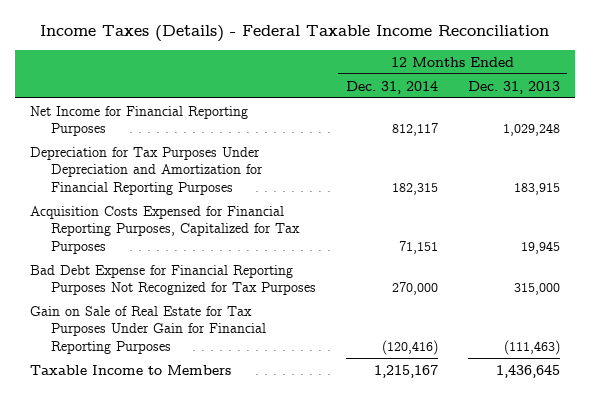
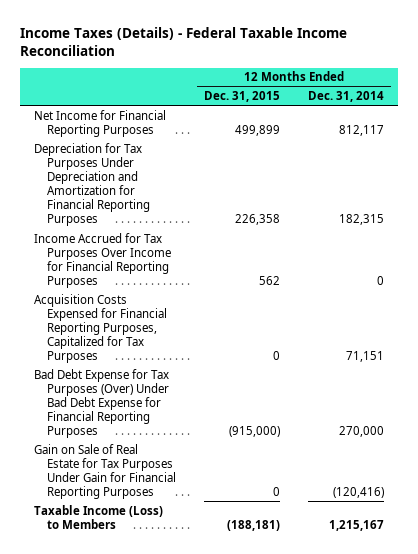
[467,80,560,94] Dec. 31, 2013 -> none
none -> [204,91,281,103] Dec. 31, 2015
none -> [34,232,172,288] Income Accrued for Tax Purposes Over Income for Financial Reporting Purposes
[29,264,317,296] Bad Debt Expense for Financial Reporting Purposes Not Recognized for Tax Purposes -> [34,368,170,439] Bad Debt Expense for Tax Purposes (Over) Under Bad Debt Expense for Financial Reporting Purposes
[29,364,231,375] Taxable Income to Members -> [34,504,164,529] Taxable Income (Loss) to Members

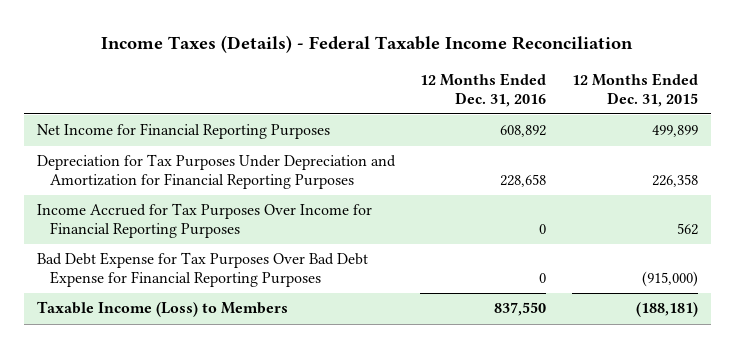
[308,91,385,103] Dec. 31, 2014 -> none
none -> [420,73,547,107] 12 Months Ended Dec. 31, 2016
[34,293,168,364] Acquisition Costs Expensed for Financial Reporting Purposes, Capitalized for Tax Purposes -> none
[34,443,177,499] Gain on Sale of Real Estate for Tax Purposes Under Gain for Financial Reporting Purposes -> none
[34,368,170,439] Bad Debt Expense for Tax Purposes (Over) Under Bad Debt Expense for Financial Reporting Purposes -> [36,252,368,288] Bad Debt Expense for Tax Purposes Over Bad Debt Expense for Financial Reporting Purposes

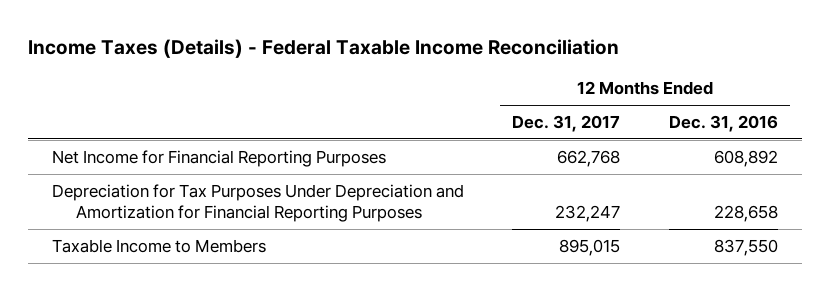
[572,73,699,107] 12 Months Ended Dec. 31, 2015 -> none
none -> [512,115,621,133] Dec. 31, 2017
[36,203,372,239] Income Accrued for Tax Purposes Over Income for Financial Reporting Purposes -> none
[36,252,368,288] Bad Debt Expense for Tax Purposes Over Bad Debt Expense for Financial Reporting Purposes -> none
[36,301,288,318] Taxable Income (Loss) to Members -> [51,238,266,253] Taxable Income to Members

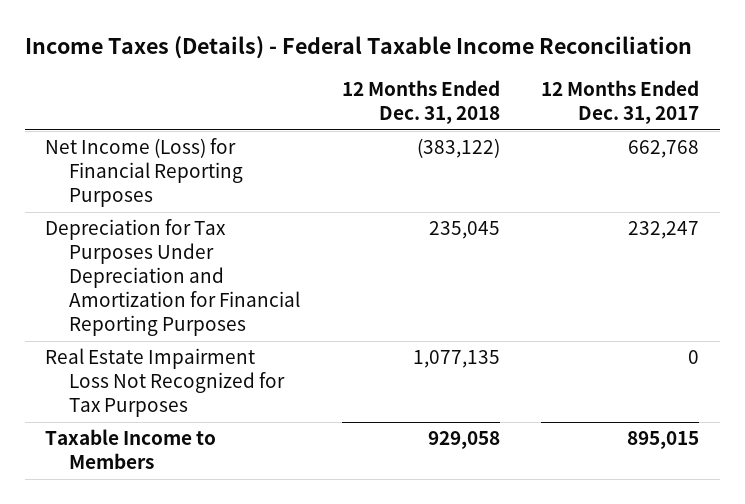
[668,115,778,133] Dec. 31, 2016 -> none
none -> [341,80,500,125] 12 Months Ended Dec. 31, 2018
[51,149,386,167] Net Income for Financial Reporting Purposes -> [45,138,244,208] Net Income (Loss) for Financial Reporting Purposes
none -> [45,348,286,418] Real Estate Impairment Loss Not Recognized for Tax Purposes

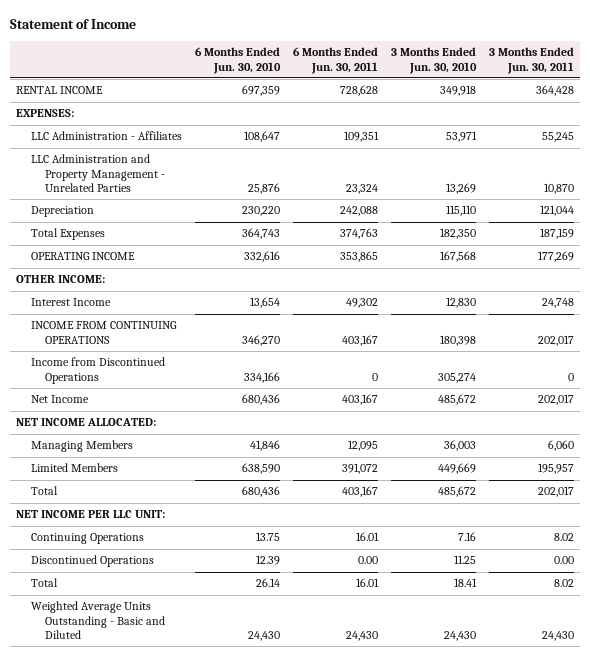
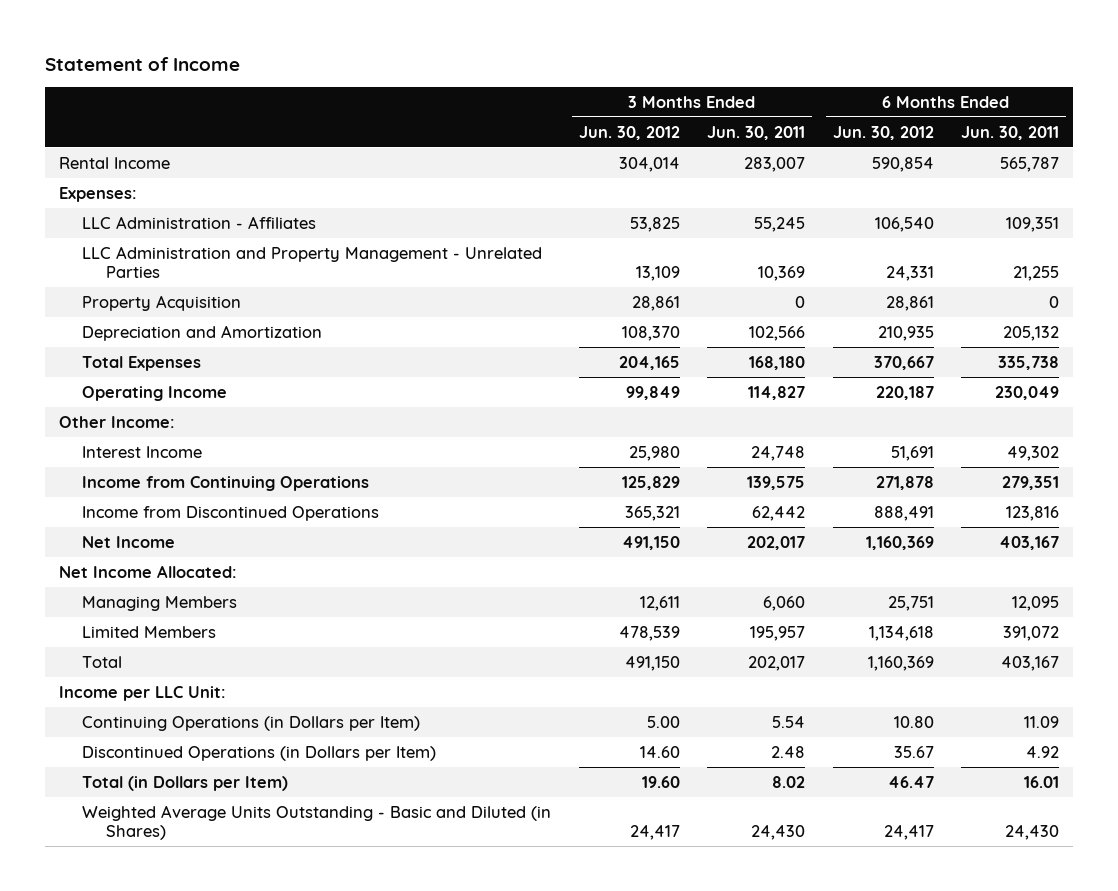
[194,47,281,74] 6 Months Ended Jun. 30, 2010 -> none
[390,47,477,74] 3 Months Ended Jun. 30, 2010 -> none
none -> [578,125,680,140] Jun. 30, 2012
none -> [832,125,934,140] Jun. 30, 2012
[16,86,104,95] RENTAL INCOME -> [58,156,170,169] Rental Income
[339,85,378,97] 728,628 -> [999,156,1059,172] 565,787
[535,85,574,97] 364,428 -> [744,156,806,172] 283,007
[16,109,75,118] EXPENSES: -> [58,186,137,202] Expenses:
[30,206,94,218] Depreciation -> none
[345,183,378,194] 23,324 -> [1012,266,1059,282] 21,255
[543,182,574,194] 10,870 -> [758,266,806,282] 10,369
none -> [82,294,242,311] Property Acquisition
none -> [82,324,323,341] Depreciation and Amortization
[339,228,378,240] 374,763 -> [997,355,1059,370] 335,738
[539,228,574,240] 187,159 -> [749,355,806,370] 168,180
[30,252,135,261] OPERATING INCOME -> [82,385,228,401] Operating Income
[339,251,378,263] 353,865 -> [994,385,1059,400] 230,049
[537,251,574,263] 177,269 -> [748,385,806,400] 114,827
[16,275,106,284] OTHER INCOME: -> [58,415,175,428] Other Income:
[30,321,177,344] INCOME FROM CONTINUING OPERATIONS -> [82,475,370,491] Income from Continuing Operations
[341,334,378,346] 403,167 -> [1001,475,1059,490] 279,351
[537,334,574,346] 202,017 -> [747,475,806,490] 139,575
[371,372,378,381] 0 -> [1005,505,1059,521] 123,816
[567,372,574,381] 0 -> [752,505,806,521] 62,442
[16,418,157,427] NET INCOME ALLOCATED: -> [58,564,237,578] Net Income Allocated:
[16,510,166,519] NET INCOME PER LLC UNIT: -> [58,685,226,701] Income per LLC Unit:
[30,533,144,545] Continuing Operations -> [82,715,421,731] Continuing Operations (in Dollars per Item)
[355,532,379,542] 16.01 -> [1023,715,1059,728] 11.09
[553,533,574,542] 8.02 -> [772,715,806,728] 5.54
[30,555,154,568] Discontinued Operations -> [82,745,437,761] Discontinued Operations (in Dollars per Item)
[357,556,378,565] 0.00 -> [1025,745,1059,758] 4.92
[553,556,574,565] 0.00 -> [771,745,806,758] 2.48
[30,578,58,588] Total -> [82,775,289,791] Total (in Dollars per Item)
[30,601,165,639] Weighted Average Units Outstanding - Basic and Diluted -> [82,804,552,841] Weighted Average Units Outstanding - Basic and Diluted (in Shares)

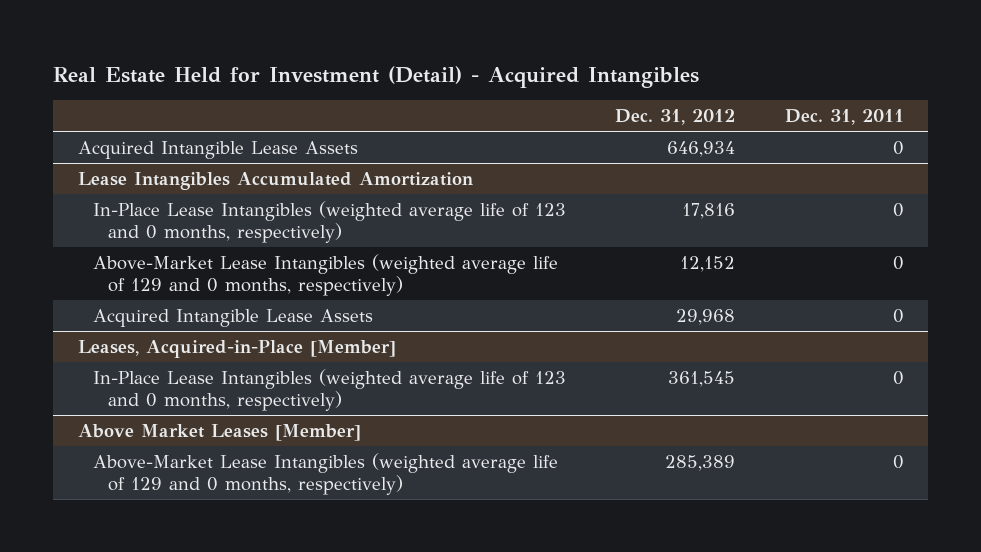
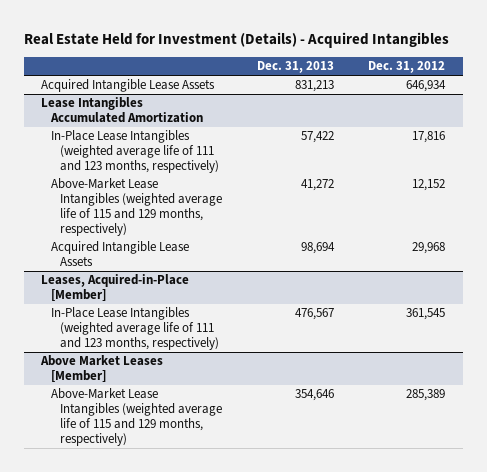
[52,65,699,88] Real Estate Held for Investment (Detail) - Acquired Intangibles -> [24,32,450,49] Real Estate Held for Investment (Details) - Acquired Intangibles
[784,109,904,126] Dec. 31, 2011 -> none
none -> [256,61,334,74] Dec. 31, 2013
[92,200,566,243] In-Place Lease Intangibles (weighted average life of 123 and 0 months, respectively) -> [50,130,220,174] In-Place Lease Intangibles (weighted average life of 111 and 123 months, respectively)
[92,253,558,296] Above-Market Lease Intangibles (weighted average life of 129 and 0 months, respectively) -> [50,178,223,237] Above-Market Lease Intangibles (weighted average life of 115 and 129 months, respectively)
[92,368,566,411] In-Place Lease Intangibles (weighted average life of 123 and 0 months, respectively) -> [50,307,220,351] In-Place Lease Intangibles (weighted average life of 111 and 123 months, respectively)
[92,452,558,495] Above-Market Lease Intangibles (weighted average life of 129 and 0 months, respectively) -> [50,388,223,447] Above-Market Lease Intangibles (weighted average life of 115 and 129 months, respectively)

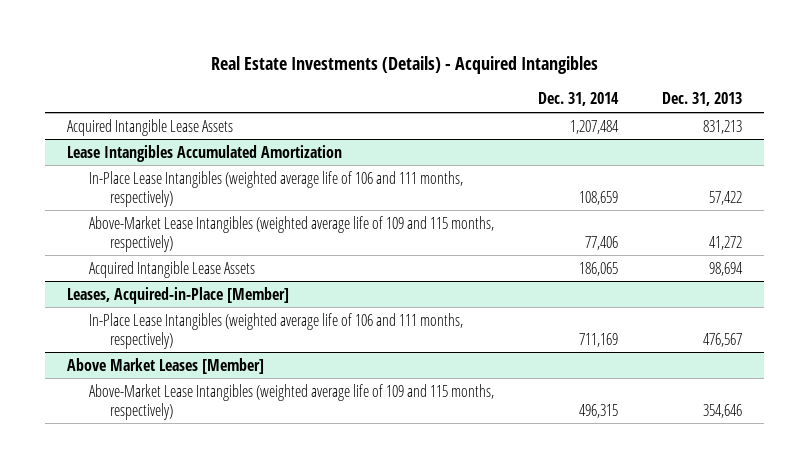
[24,32,450,49] Real Estate Held for Investment (Details) - Acquired Intangibles -> [210,55,598,74] Real Estate Investments (Details) - Acquired Intangibles
[368,61,446,74] Dec. 31, 2012 -> none
none -> [537,92,619,107] Dec. 31, 2014
[50,130,220,174] In-Place Lease Intangibles (weighted average life of 111 and 123 months, respectively) -> [88,170,463,207] In-Place Lease Intangibles (weighted average life of 106 and 111 months, respectively)
[50,178,223,237] Above-Market Lease Intangibles (weighted average life of 115 and 129 months, respectively) -> [88,215,494,252] Above-Market Lease Intangibles (weighted average life of 109 and 115 months, respectively)
[50,307,220,351] In-Place Lease Intangibles (weighted average life of 111 and 123 months, respectively) -> [88,312,463,349] In-Place Lease Intangibles (weighted average life of 106 and 111 months, respectively)
[50,388,223,447] Above-Market Lease Intangibles (weighted average life of 115 and 129 months, respectively) -> [88,383,494,420] Above-Market Lease Intangibles (weighted average life of 109 and 115 months, respectively)

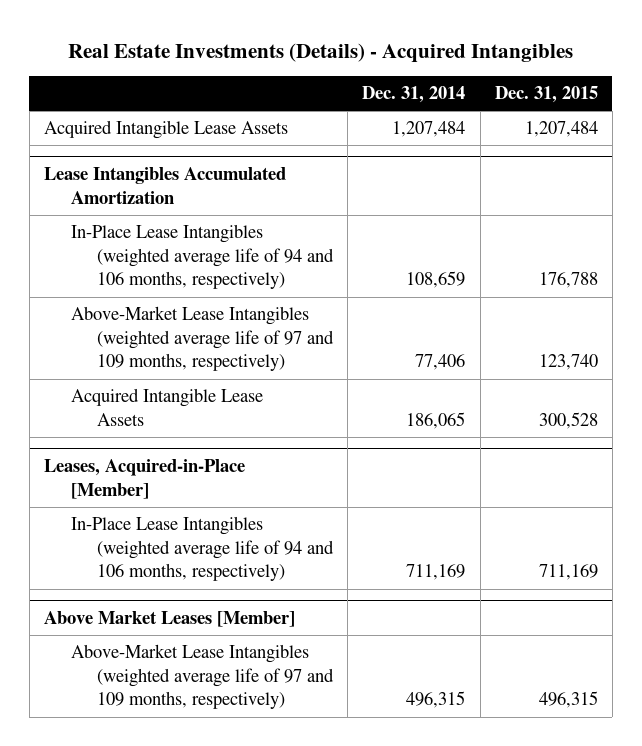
[662,92,743,107] Dec. 31, 2013 -> none
none -> [494,86,598,104] Dec. 31, 2015
[88,170,463,207] In-Place Lease Intangibles (weighted average life of 106 and 111 months, respectively) -> [70,224,335,290] In-Place Lease Intangibles (weighted average life of 94 and 106 months, respectively)
[88,215,494,252] Above-Market Lease Intangibles (weighted average life of 109 and 115 months, respectively) -> [70,306,335,372] Above-Market Lease Intangibles (weighted average life of 97 and 109 months, respectively)
[88,312,463,349] In-Place Lease Intangibles (weighted average life of 106 and 111 months, respectively) -> [70,516,335,582] In-Place Lease Intangibles (weighted average life of 94 and 106 months, respectively)
[88,383,494,420] Above-Market Lease Intangibles (weighted average life of 109 and 115 months, respectively) -> [70,644,335,710] Above-Market Lease Intangibles (weighted average life of 97 and 109 months, respectively)

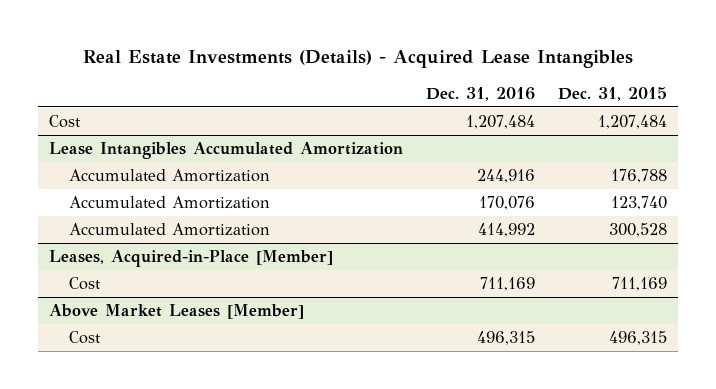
[67,42,573,63] Real Estate Investments (Details) - Acquired Intangibles -> [83,50,634,69] Real Estate Investments (Details) - Acquired Lease Intangibles
[362,86,466,104] Dec. 31, 2014 -> none
none -> [426,86,536,101] Dec. 31, 2016
[44,120,289,140] Acquired Intangible Lease Assets -> [49,115,82,129] Cost
[70,224,335,290] In-Place Lease Intangibles (weighted average life of 94 and 106 months, respectively) -> [69,169,271,183] Accumulated Amortization
[70,306,335,372] Above-Market Lease Intangibles (weighted average life of 97 and 109 months, respectively) -> [69,196,271,210] Accumulated Amortization
[70,388,263,426] Acquired Intangible Lease Assets -> [69,223,271,237] Accumulated Amortization
[70,516,335,582] In-Place Lease Intangibles (weighted average life of 94 and 106 months, respectively) -> [69,277,102,291] Cost
[70,644,335,710] Above-Market Lease Intangibles (weighted average life of 97 and 109 months, respectively) -> [69,331,102,345] Cost

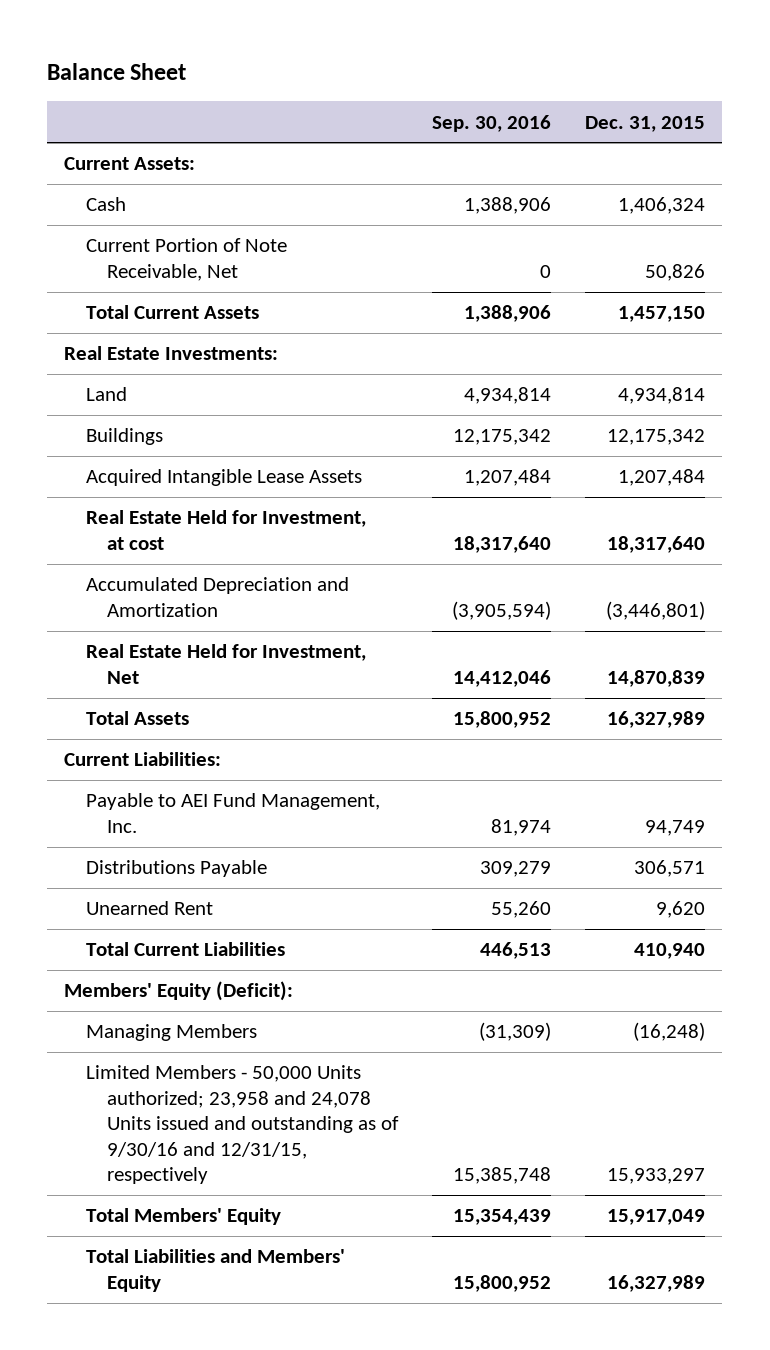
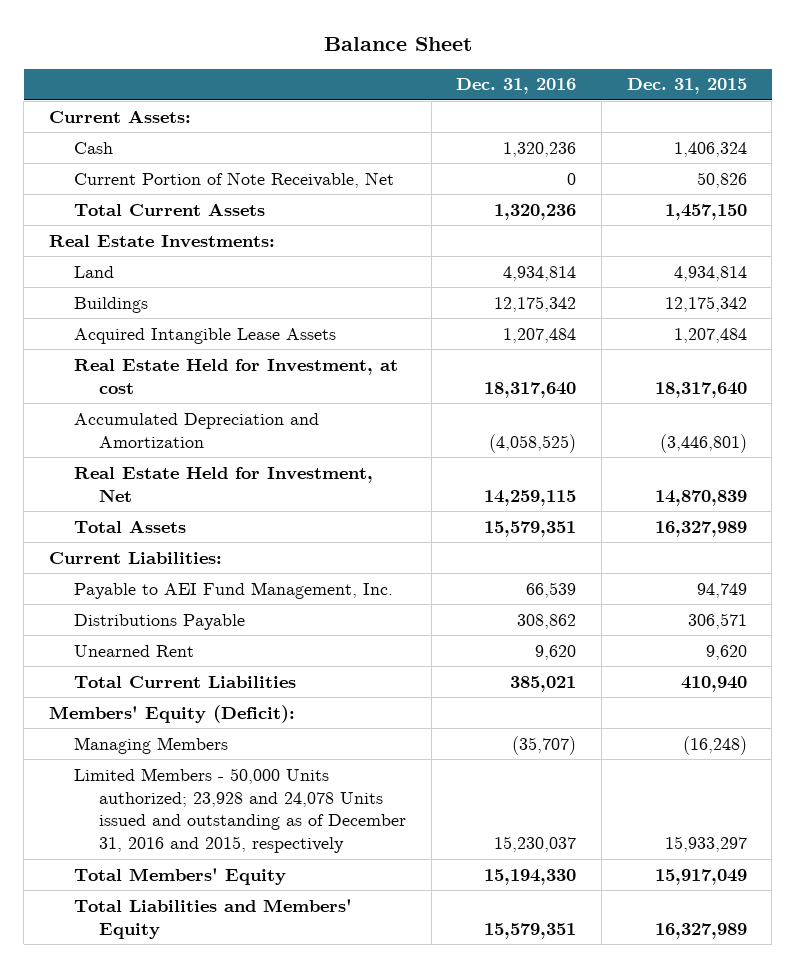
[432,114,552,132] Sep. 30, 2016 -> none
none -> [456,78,577,95] Dec. 31, 2016
[85,1065,400,1185] Limited Members - 50,000 Units authorized; 23,958 and 24,078 Units issued and outstanding as of 9/30/16 and 12/31/15, respectively -> [73,767,407,854] Limited Members - 50,000 Units authorized; 23,928 and 24,078 Units issued and outstanding as of December 31, 2016 and 2015, respectively

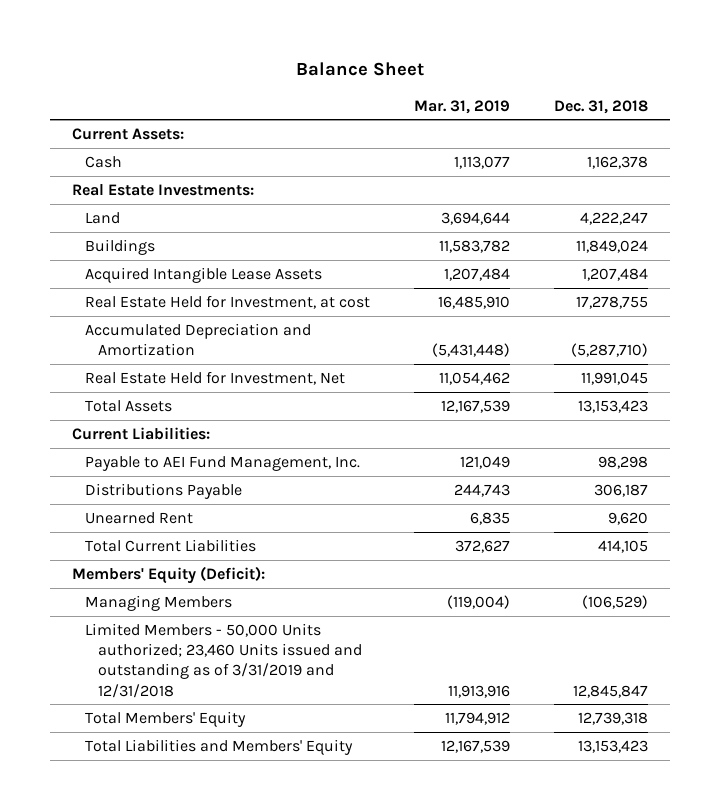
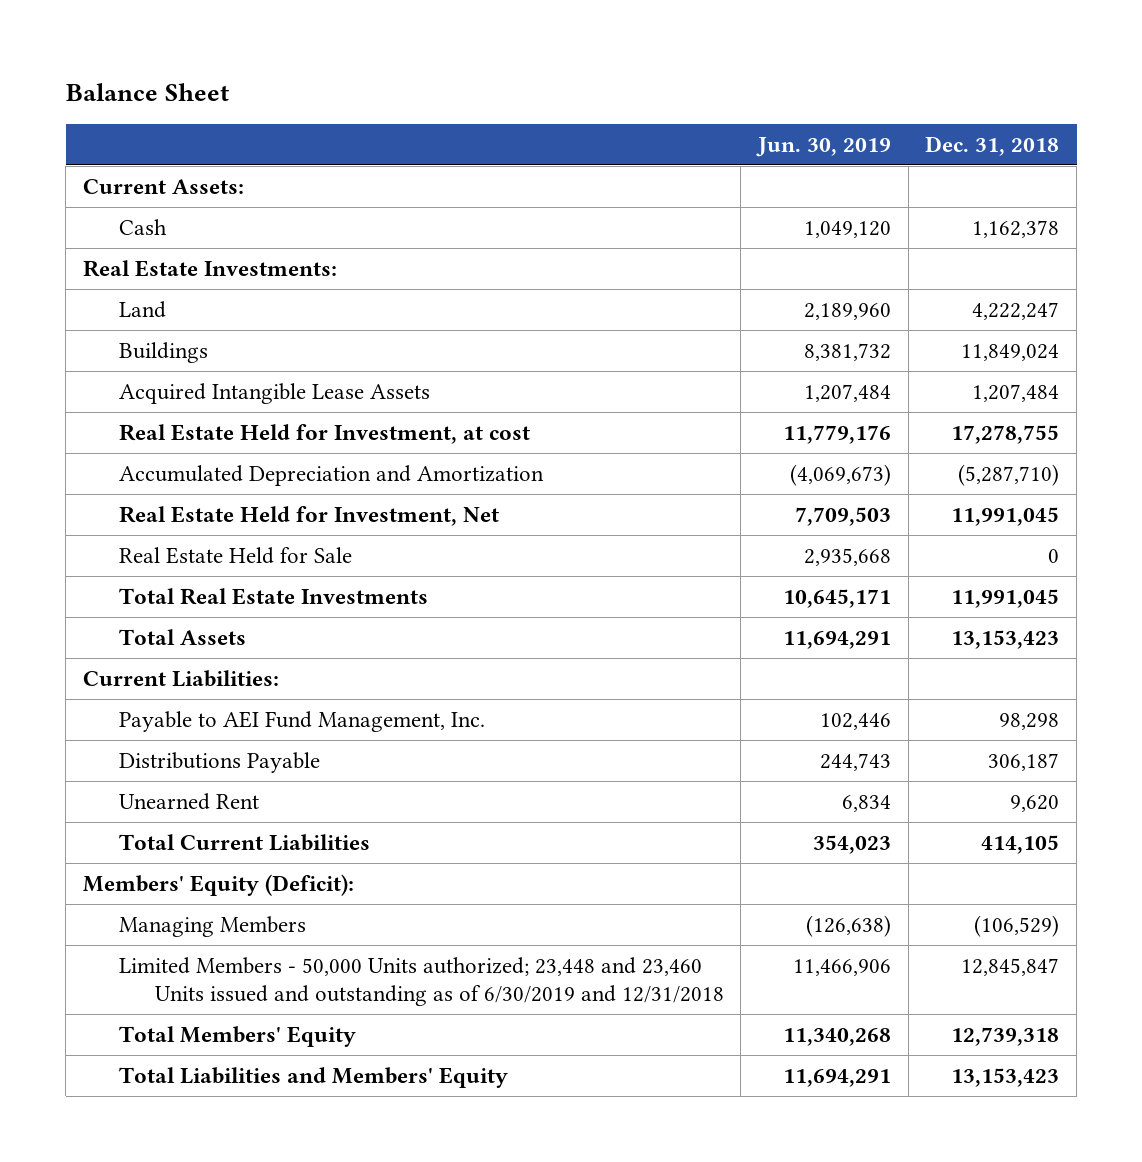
[414,99,511,114] Mar. 31, 2019 -> none
none -> [756,136,892,157] Jun. 30, 2019
none -> [118,546,352,564] Real Estate Held for Sale
none -> [118,587,428,605] Total Real Estate Investments
[85,623,363,698] Limited Members - 50,000 Units authorized; 23,460 Units issued and outstanding as of 3/31/2019 and 12/31/2018 -> [118,956,724,1006] Limited Members - 50,000 Units authorized; 23,448 and 23,460 Units issued and outstanding as of 6/30/2019 and 12/31/2018

